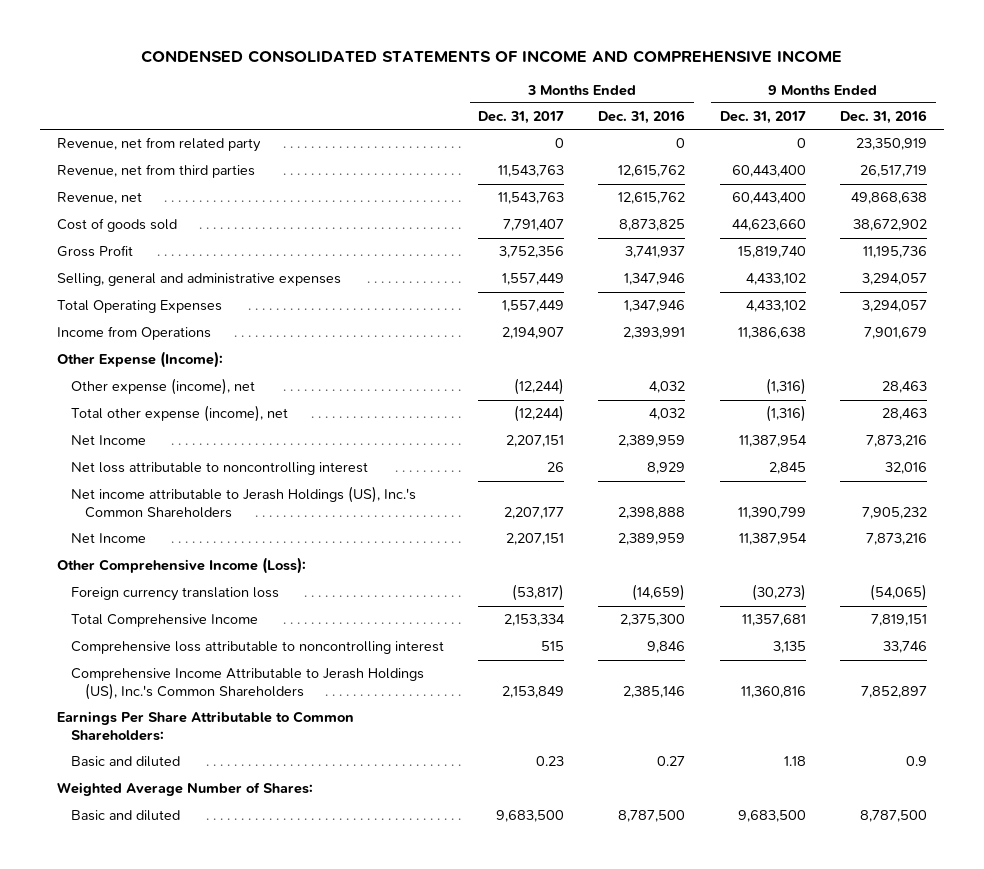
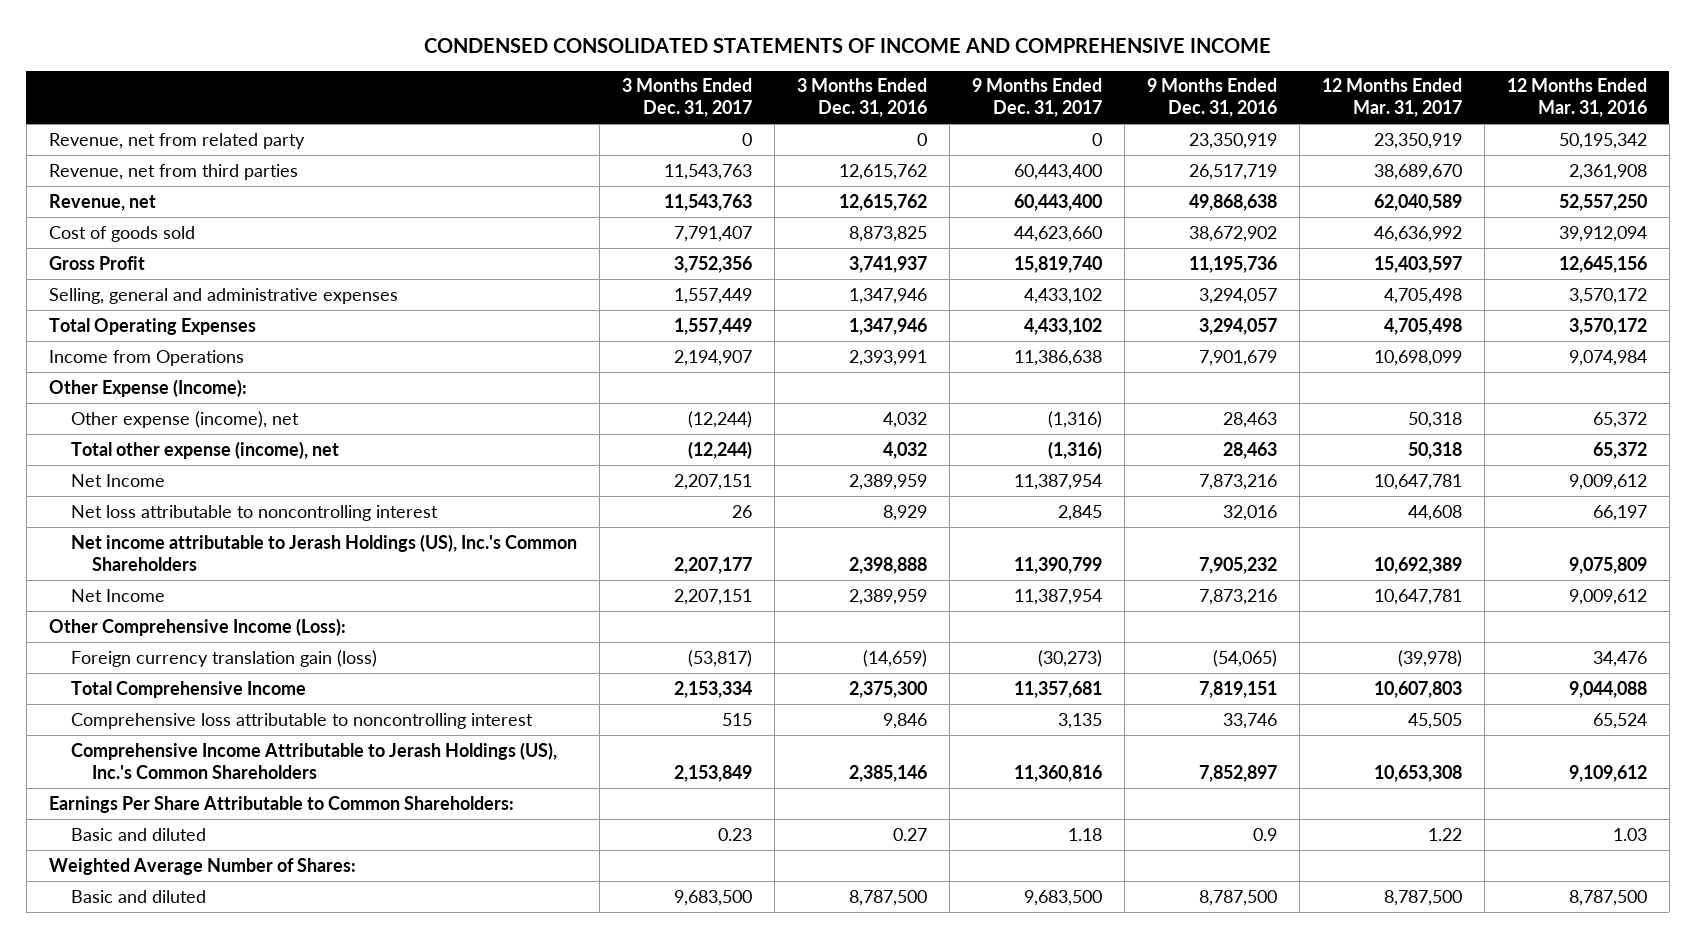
none -> [1321,78,1462,118] 12 Months Ended Mar. 31, 2017
none -> [1506,78,1647,118] 12 Months Ended Mar. 31, 2016
[70,587,279,602] Foreign currency translation loss -> [70,649,377,667] Foreign currency translation gain (loss)

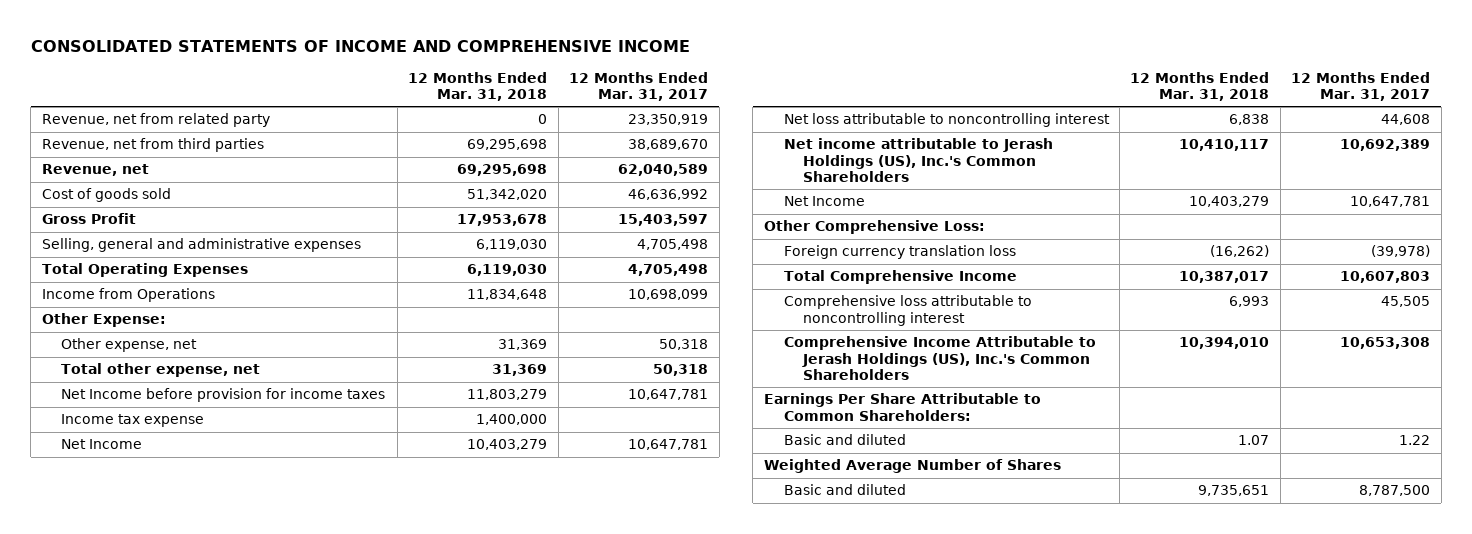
[423,38,1271,54] CONDENSED CONSOLIDATED STATEMENTS OF INCOME AND COMPREHENSIVE INCOME -> [30,39,690,52] CONSOLIDATED STATEMENTS OF INCOME AND COMPREHENSIVE INCOME
[621,78,752,118] 3 Months Ended Dec. 31, 2017 -> none
[796,78,927,118] 3 Months Ended Dec. 31, 2016 -> none
[971,78,1102,118] 9 Months Ended Dec. 31, 2017 -> none
[1146,78,1277,118] 9 Months Ended Dec. 31, 2016 -> none
[1506,78,1647,118] 12 Months Ended Mar. 31, 2016 -> none
none -> [408,71,548,101] 12 Months Ended Mar. 31, 2018
[48,378,247,397] Other Expense (Income): -> [41,313,166,328] Other Expense:
[70,410,299,428] Other expense (income), net -> [61,338,198,353] Other expense, net
[70,440,339,459] Total other expense (income), net -> [61,363,261,378] Total other expense, net
none -> [61,388,386,403] Net Income before provision for income taxes
none -> [61,414,205,428] Income tax expense
[48,617,346,636] Other Comprehensive Income (Loss): -> [763,220,985,235] Other Comprehensive Loss:
[70,649,377,667] Foreign currency translation gain (loss) -> [783,245,1016,260] Foreign currency translation loss
[48,857,356,875] Weighted Average Number of Shares: -> [763,459,1061,474] Weighted Average Number of Shares

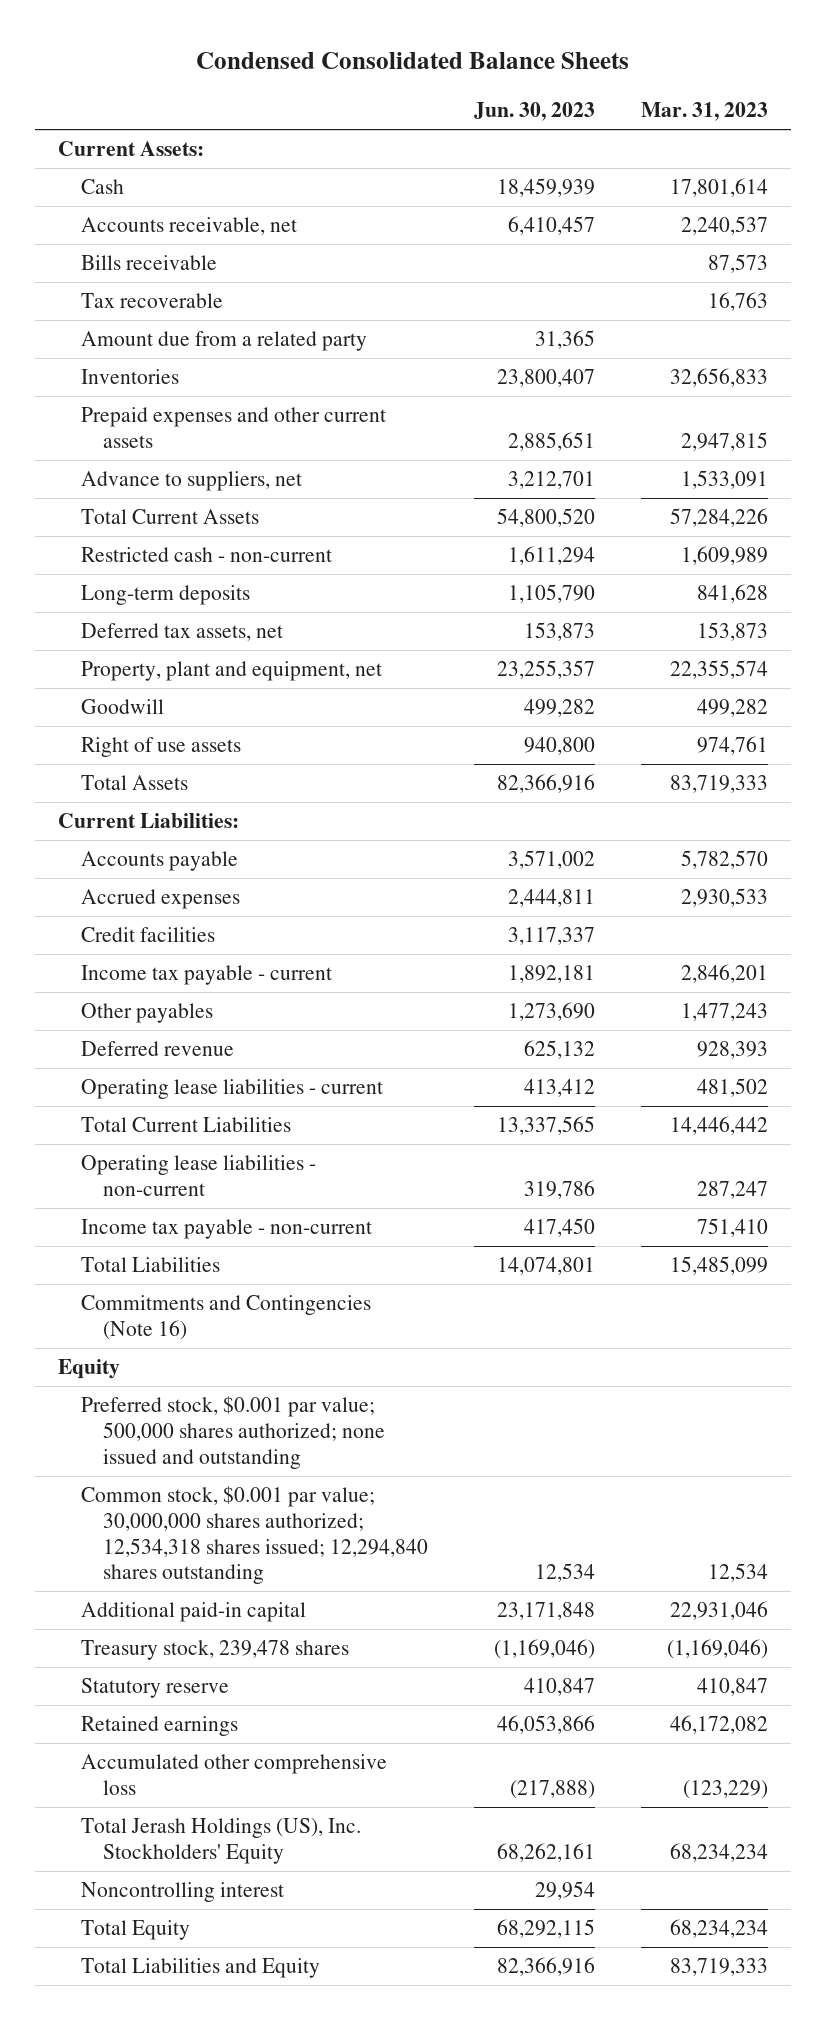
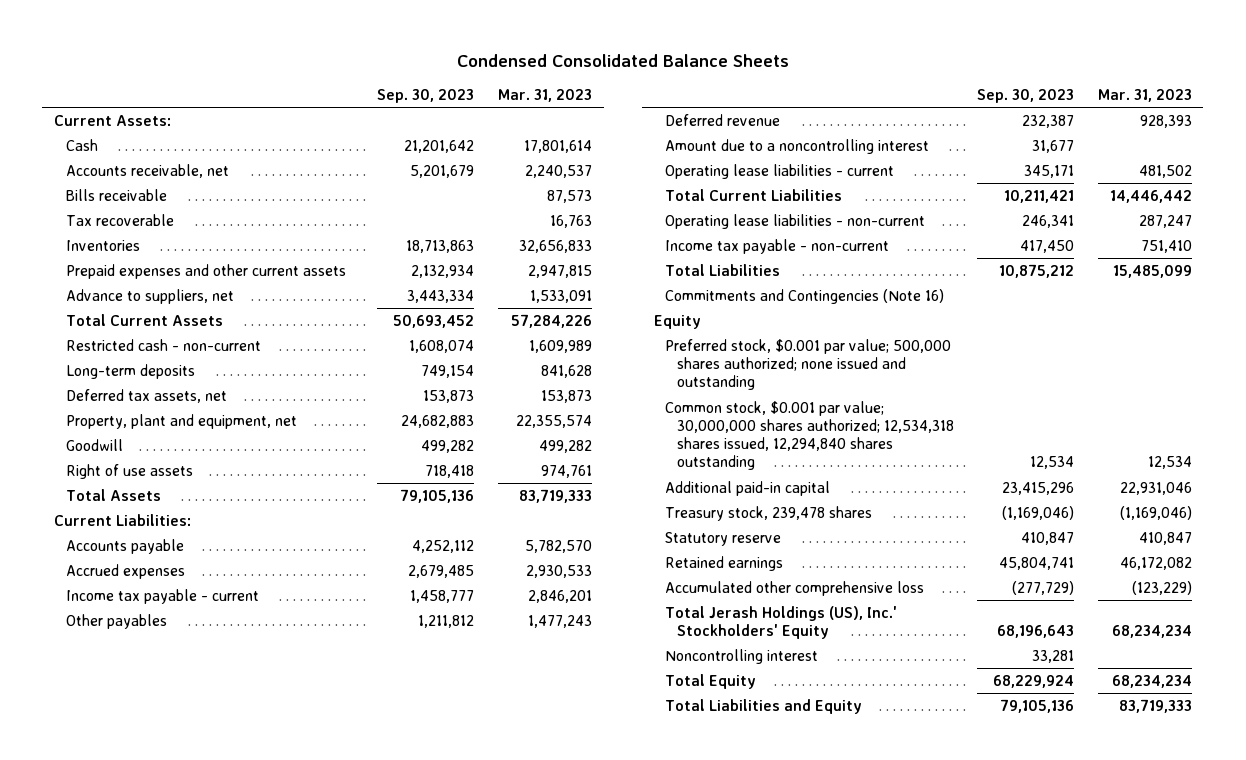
[473,102,595,122] Jun. 30, 2023 -> none
none -> [377,88,475,103] Sep. 30, 2023
[80,331,367,352] Amount due from a related party -> none
[80,927,215,943] Credit facilities -> none
none -> [665,138,930,154] Amount due to a noncontrolling interest
[80,1486,428,1585] Common stock, $0.001 par value; 30,000,000 shares authorized; 12,534,318 shares issued; 12,294,840 shares outstanding -> [665,400,954,471] Common stock, $0.001 par value; 30,000,000 shares authorized; 12,534,318 shares issued, 12,294,840 shares outstanding
[80,1818,361,1864] Total Jerash Holdings (US), Inc. Stockholders' Equity -> [665,605,898,640] Total Jerash Holdings (US), Inc.' Stockholders' Equity

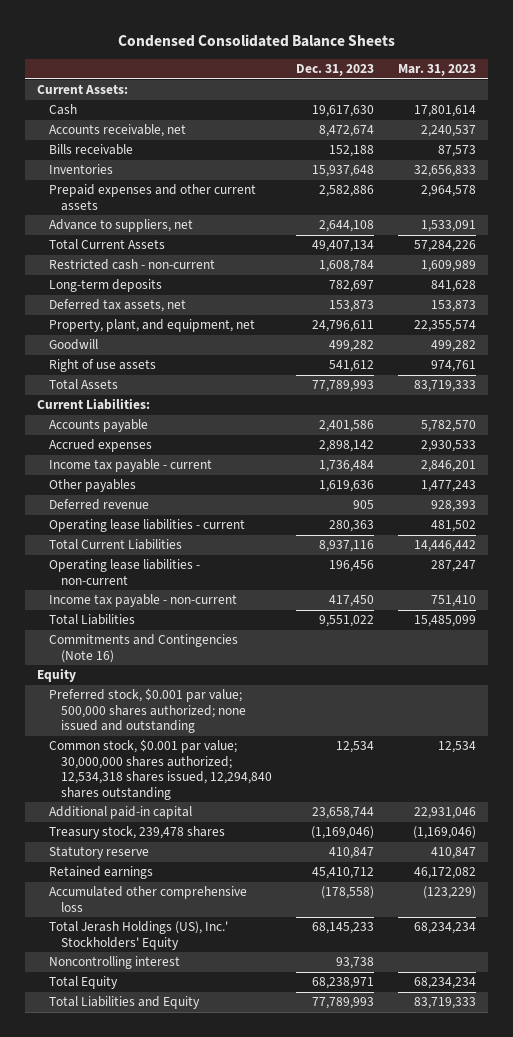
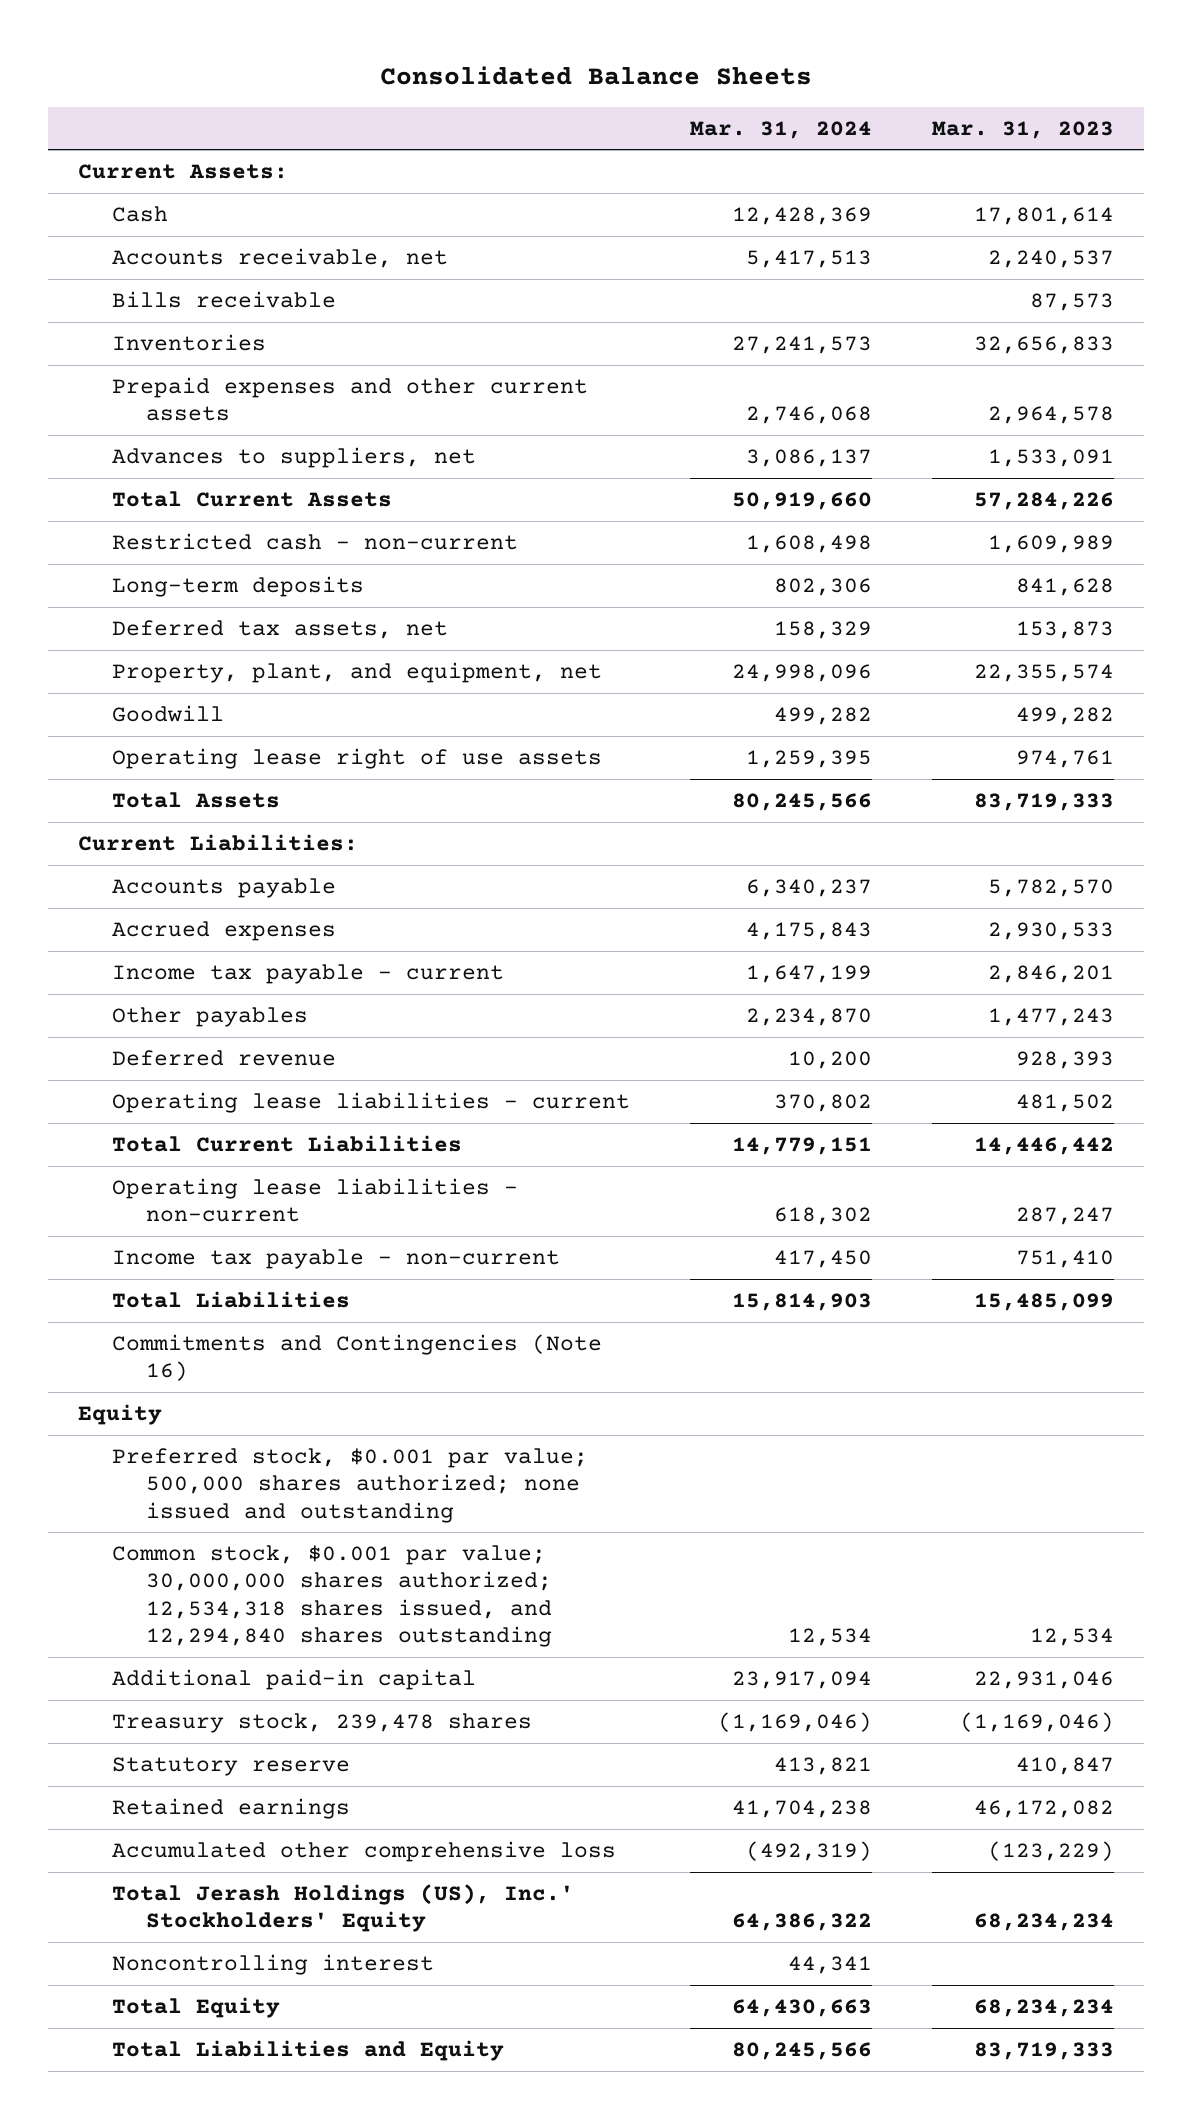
[117,33,395,47] Condensed Consolidated Balance Sheets -> [380,65,813,85] Consolidated Balance Sheets
[295,64,374,77] Dec. 31, 2023 -> none
none -> [690,120,873,139] Mar. 31, 2024
[48,219,193,233] Advance to suppliers, net -> [111,446,476,468] Advances to suppliers, net
[48,359,156,373] Right of use assets -> [111,747,602,769] Operating lease right of use assets
[48,739,272,800] Common stock, $0.001 par value; 30,000,000 shares authorized; 12,534,318 shares issued, 12,294,840 shares outstanding -> [111,1544,552,1648] Common stock, $0.001 par value; 30,000,000 shares authorized; 12,534,318 shares issued, and 12,294,840 shares outstanding

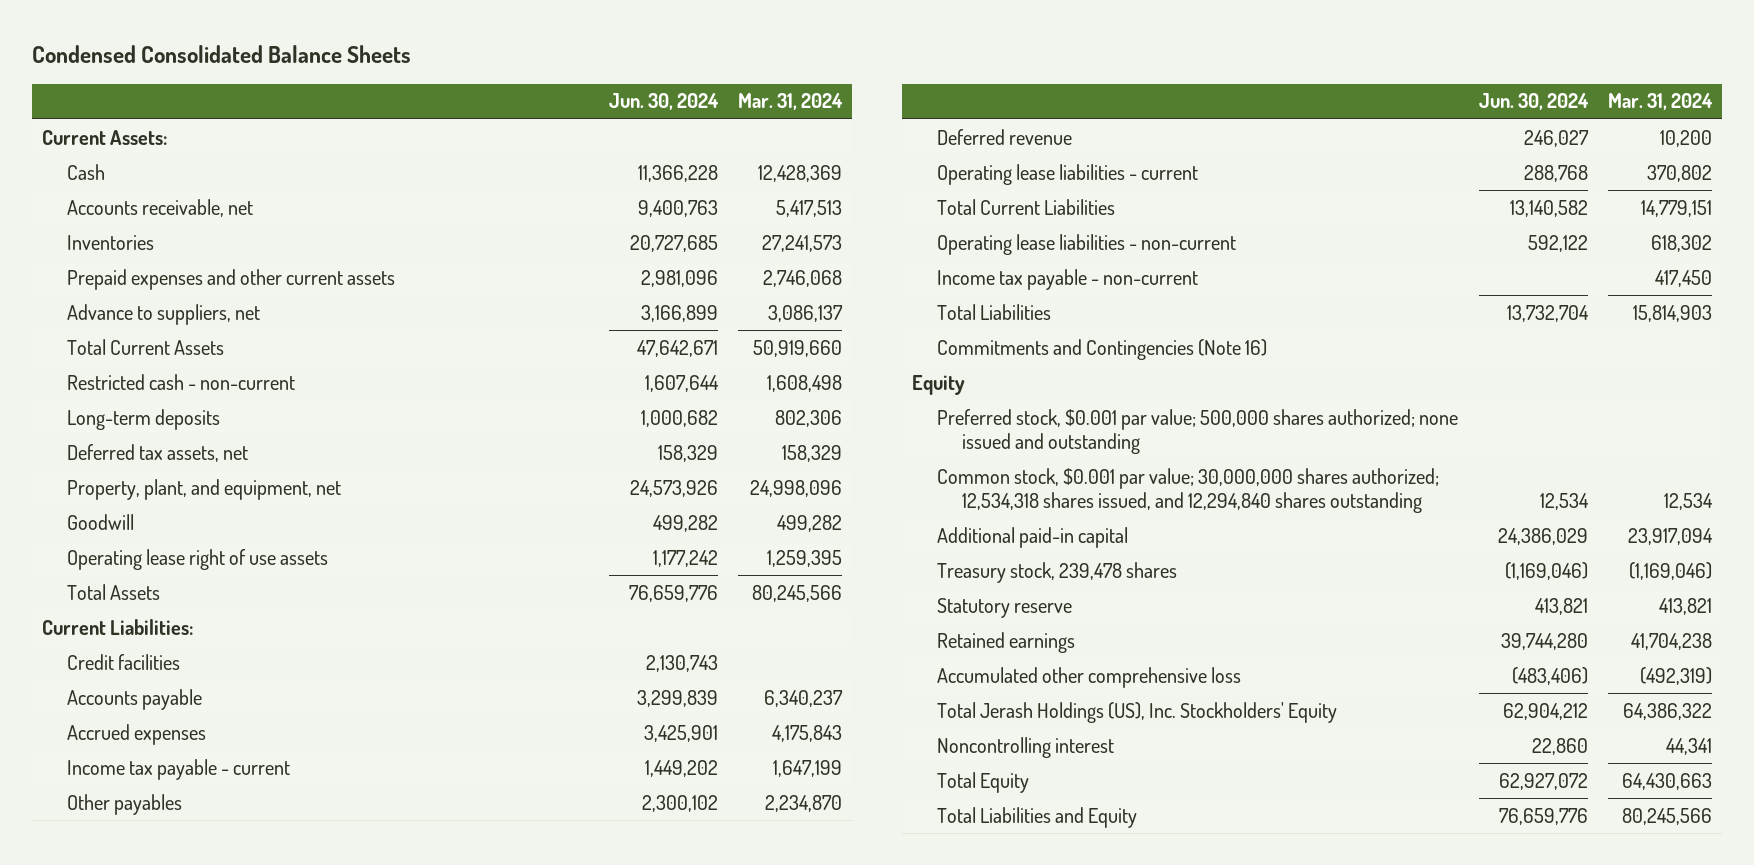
[380,65,813,85] Consolidated Balance Sheets -> [32,45,412,64] Condensed Consolidated Balance Sheets
[932,120,1115,139] Mar. 31, 2023 -> none
none -> [608,93,719,111] Jun. 30, 2024
[111,290,336,308] Bills receivable -> none
[111,446,476,468] Advances to suppliers, net -> [67,303,261,325] Advance to suppliers, net
none -> [67,653,181,670] Credit facilities
[111,1883,574,1933] Total Jerash Holdings (US), Inc.' Stockholders' Equity -> [937,701,1338,723] Total Jerash Holdings (US), Inc. Stockholders' Equity

